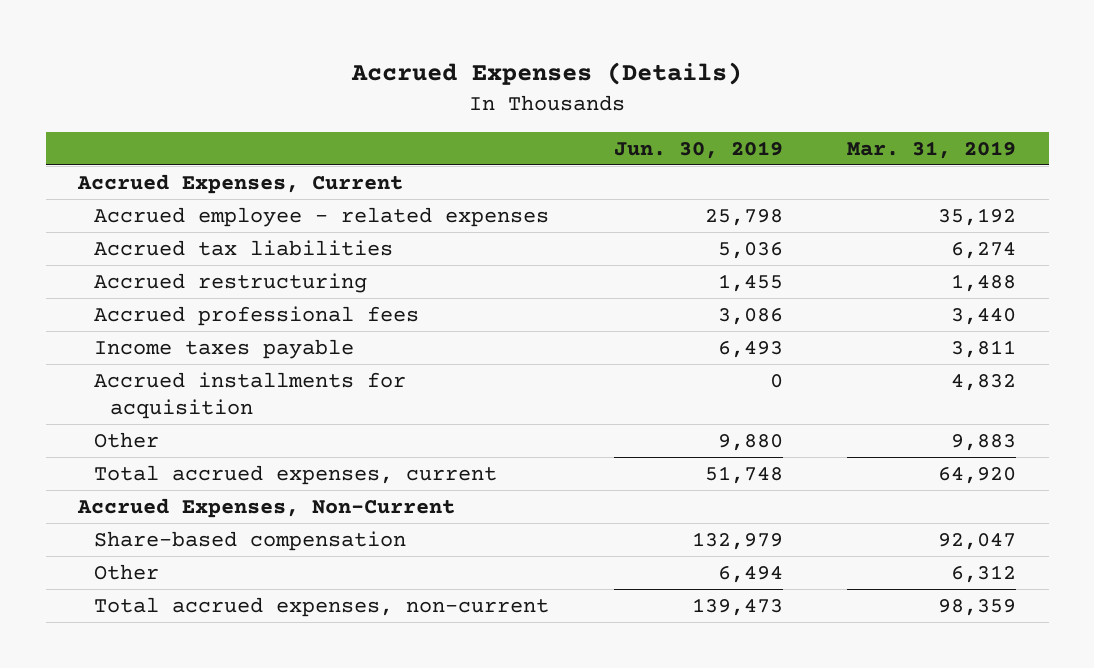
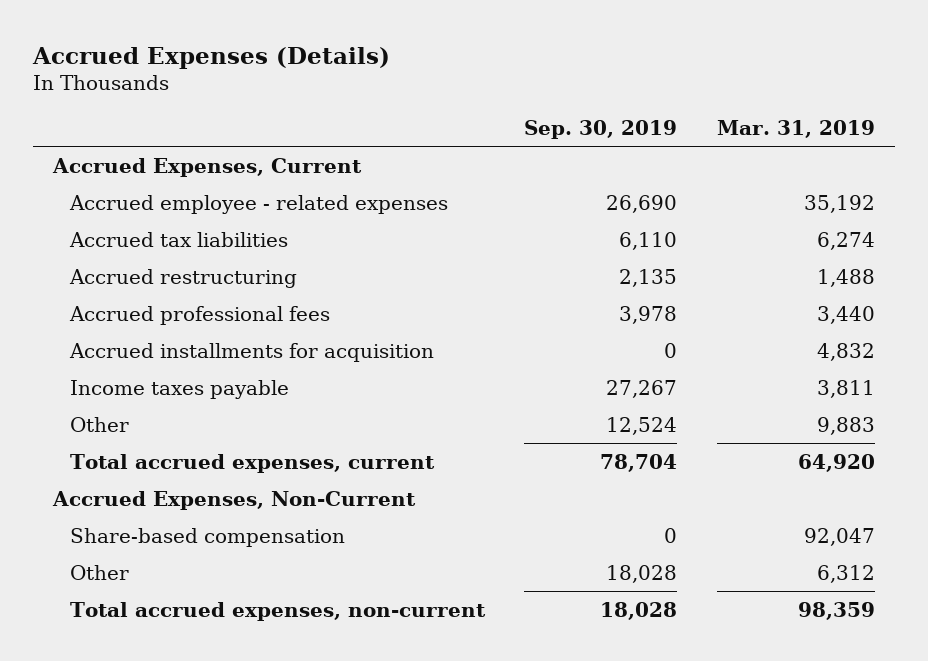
[613,140,783,159] Jun. 30, 2019 -> none
none -> [524,119,678,139] Sep. 30, 2019
[94,338,355,359] Income taxes payable -> [69,379,289,399] Income taxes payable

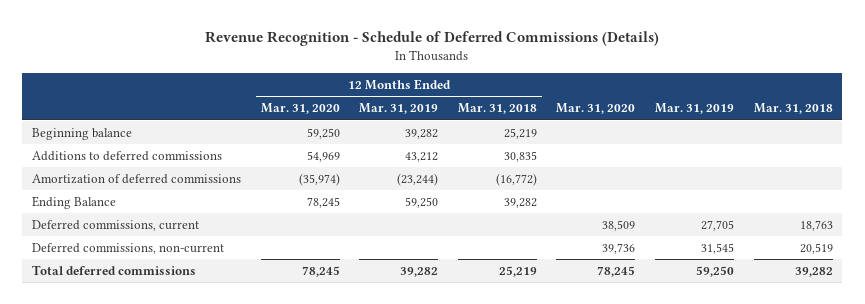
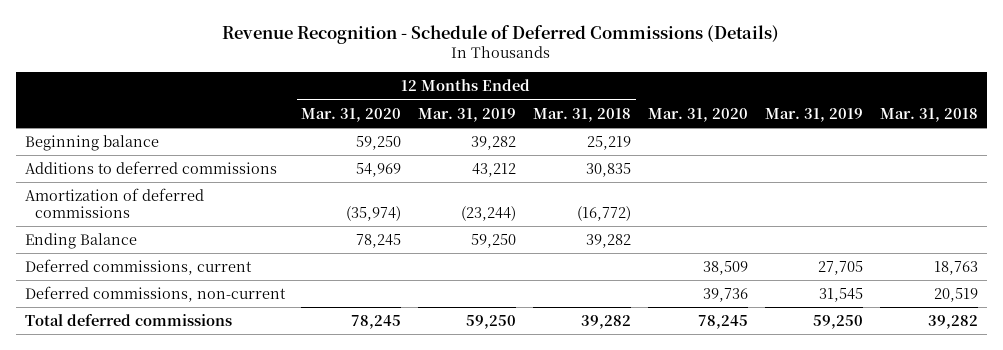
[400,266,439,277] 39,282 -> [466,314,517,329] 59,250
[498,265,537,277] 25,219 -> [581,314,632,329] 39,282

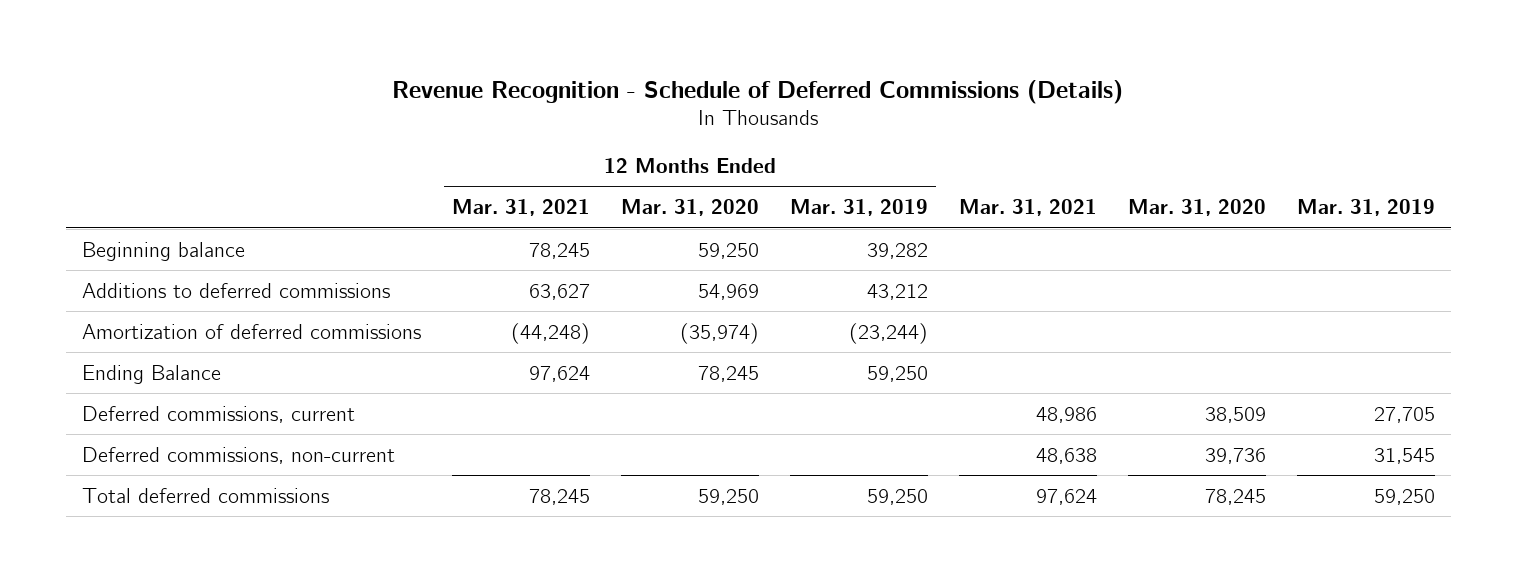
[533,107,632,122] Mar. 31, 2018 -> none
[880,107,979,122] Mar. 31, 2018 -> none
none -> [451,199,590,217] Mar. 31, 2021
none -> [959,199,1098,217] Mar. 31, 2021
[351,314,402,329] 78,245 -> [697,488,759,505] 59,250

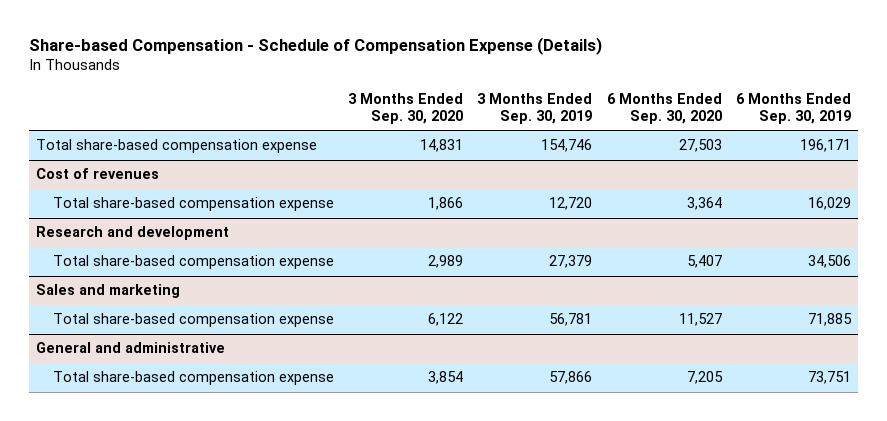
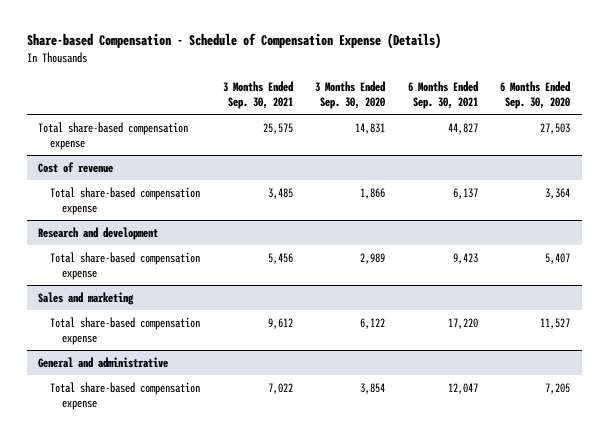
[477,92,593,124] 3 Months Ended Sep. 30, 2019 -> none
[736,92,852,124] 6 Months Ended Sep. 30, 2019 -> none
none -> [222,80,293,110] 3 Months Ended Sep. 30, 2021
none -> [407,80,478,110] 6 Months Ended Sep. 30, 2021
[35,168,159,180] Cost of revenues -> [37,161,113,173] Cost of revenue

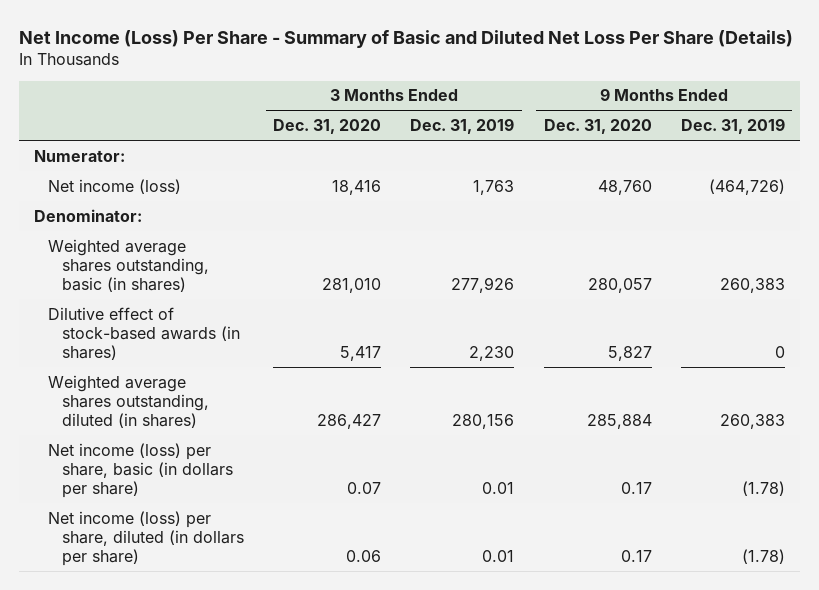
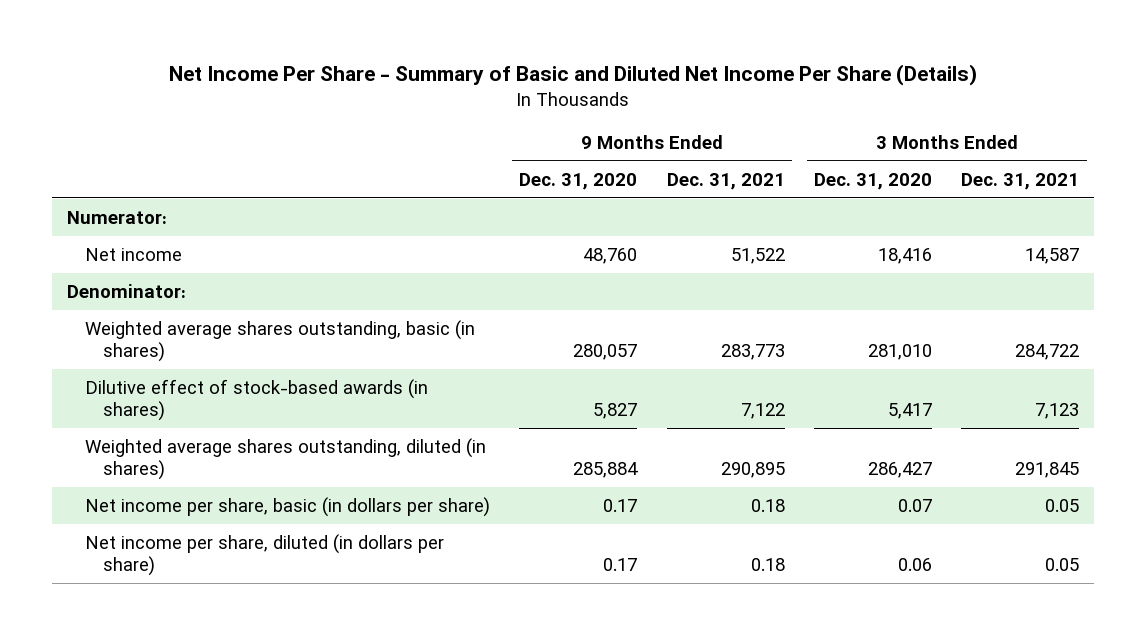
[19,29,794,48] Net Income (Loss) Per Share - Summary of Basic and Diluted Net Loss Per Share (Details) -> [169,63,978,86] Net Income Per Share - Summary of Basic and Diluted Net Income Per Share (Details)
[410,118,515,135] Dec. 31, 2019 -> none
[681,118,786,135] Dec. 31, 2019 -> none
none -> [666,172,785,190] Dec. 31, 2021
none -> [961,172,1080,190] Dec. 31, 2021
[47,178,181,194] Net income (loss) -> [85,247,183,261] Net income
[47,442,233,498] Net income (loss) per share, basic (in dollars per share) -> [85,496,491,517] Net income per share, basic (in dollars per share)
[47,510,244,566] Net income (loss) per share, diluted (in dollars per share) -> [85,533,445,577] Net income per share, diluted (in dollars per share)

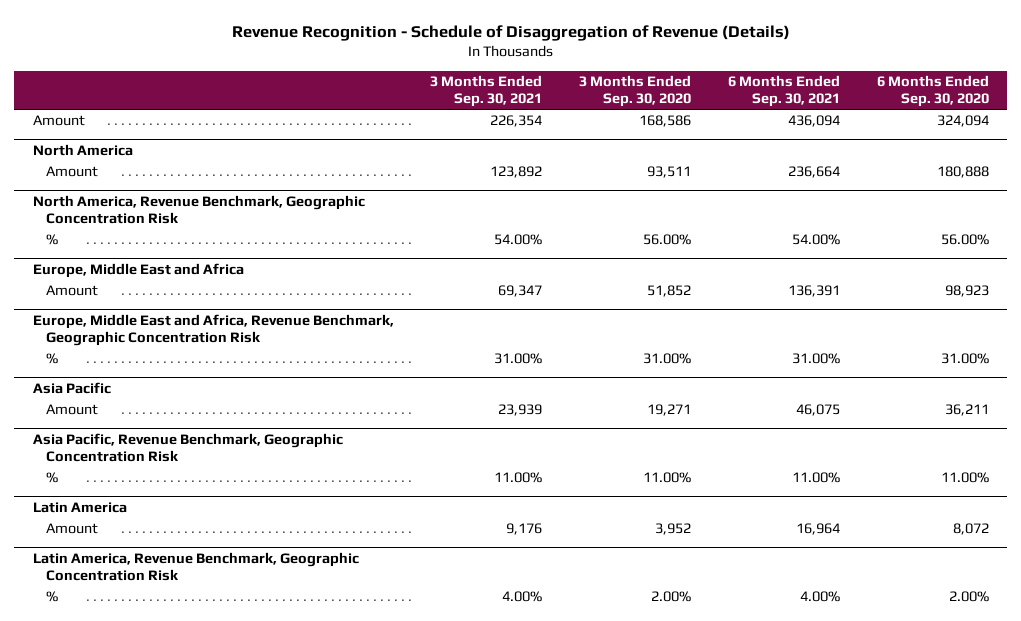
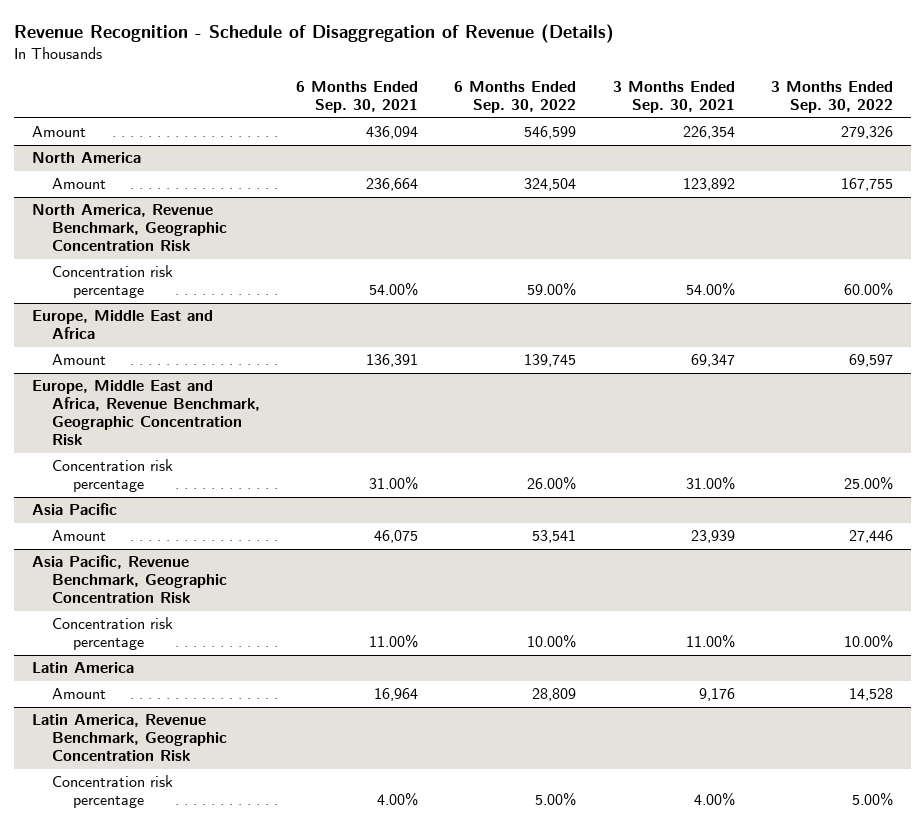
[579,75,692,108] 3 Months Ended Sep. 30, 2020 -> none
[876,75,989,108] 6 Months Ended Sep. 30, 2020 -> none
none -> [454,81,577,114] 6 Months Ended Sep. 30, 2022
none -> [770,81,893,114] 3 Months Ended Sep. 30, 2022
[45,234,58,246] % -> [52,265,174,299] Concentration risk percentage
[45,353,58,365] % -> [52,459,174,493] Concentration risk percentage
[45,472,58,484] % -> [52,617,174,651] Concentration risk percentage
[45,591,58,603] % -> [52,775,174,809] Concentration risk percentage

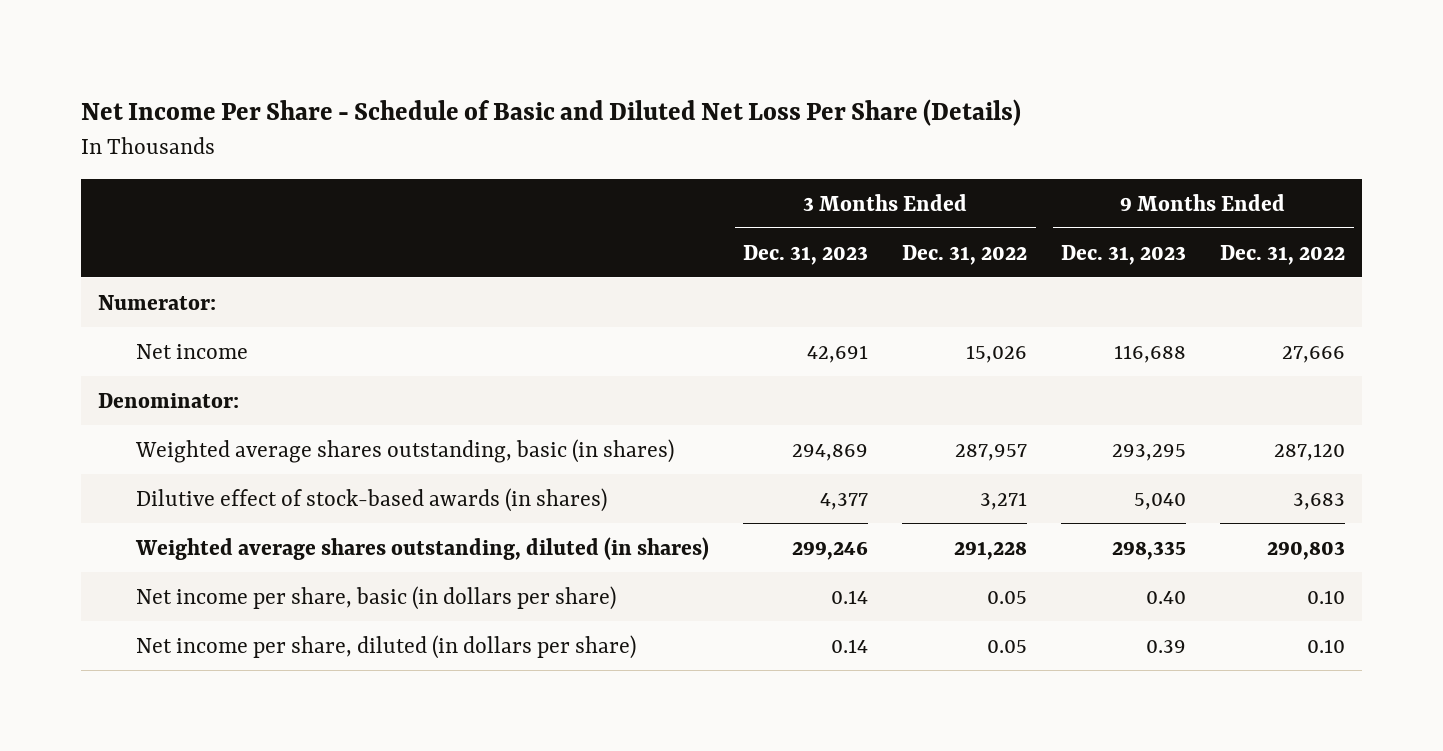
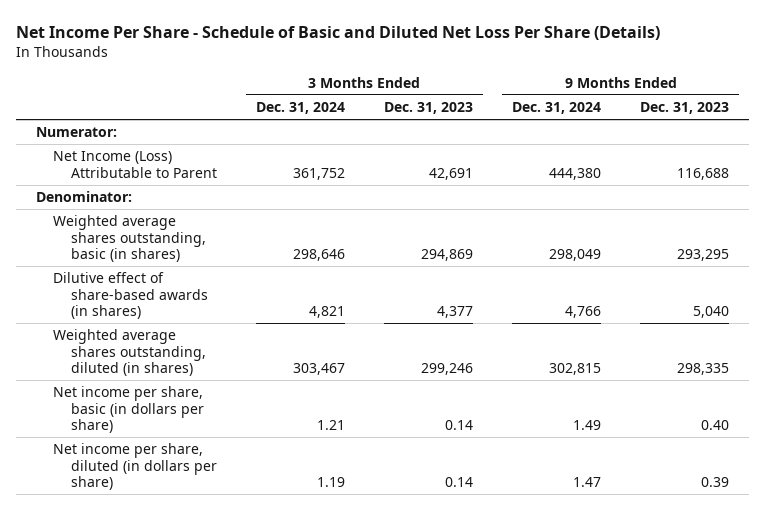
[902,244,1028,265] Dec. 31, 2022 -> none
[1220,244,1346,265] Dec. 31, 2022 -> none
none -> [255,102,345,115] Dec. 31, 2024
none -> [512,102,602,115] Dec. 31, 2024
[136,343,249,359] Net income -> [53,151,217,178] Net Income (Loss) Attributable to Parent
[136,487,608,512] Dilutive effect of stock-based awards (in shares) -> [53,272,208,320] Dilutive effect of share-based awards (in shares)

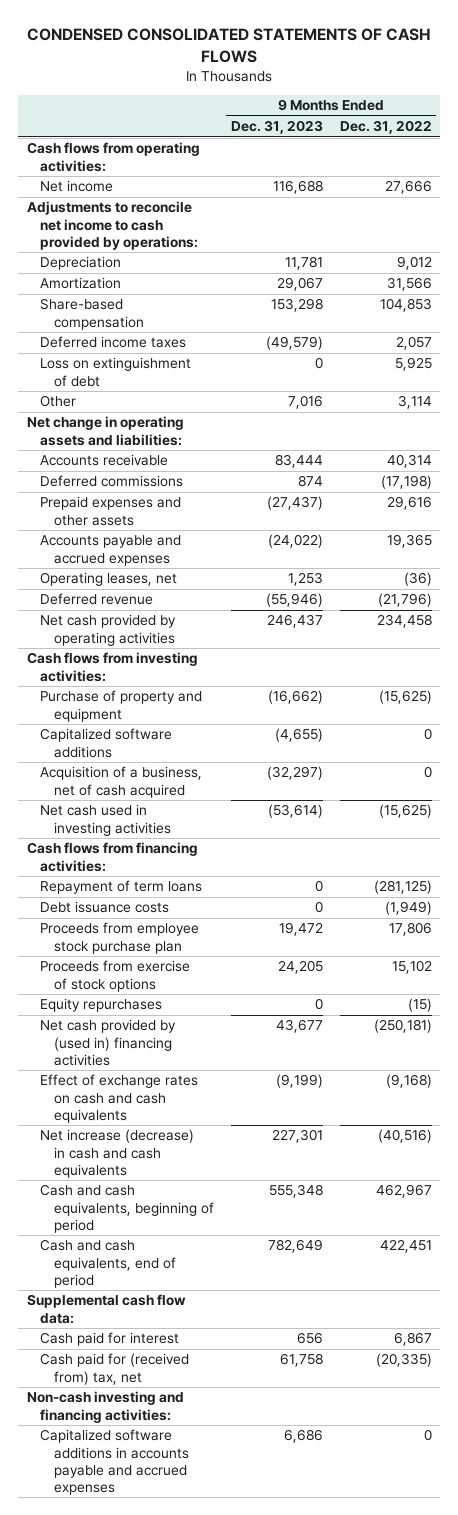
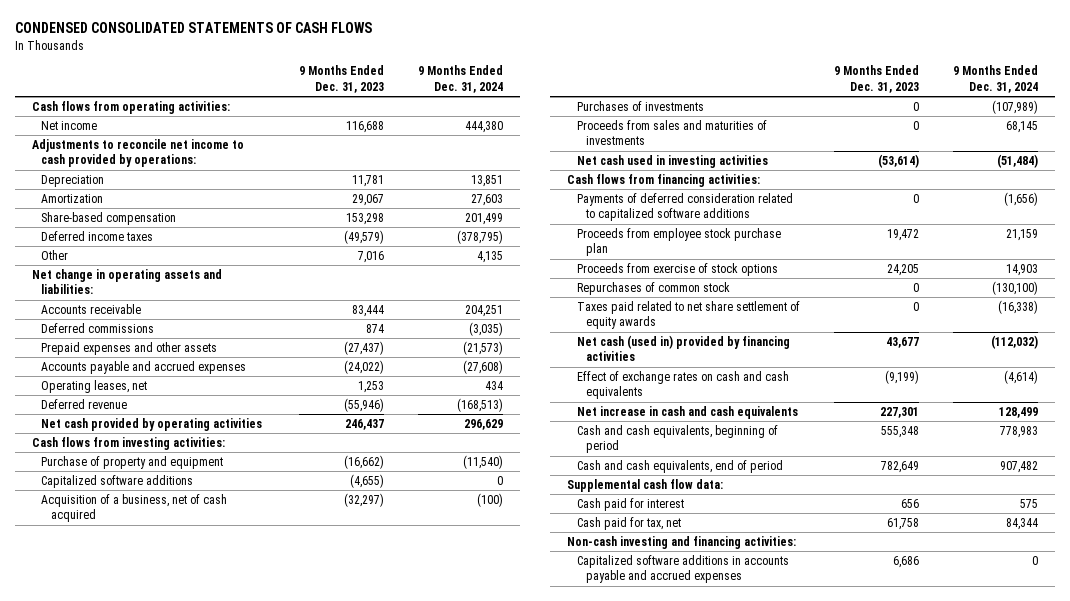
[339,120,432,135] Dec. 31, 2022 -> none
none -> [417,65,503,93] 9 Months Ended Dec. 31, 2024
[40,357,192,387] Loss on extinguishment of debt -> none
none -> [576,100,704,111] Purchases of investments
none -> [576,119,767,146] Proceeds from sales and maturities of investments
[40,880,203,895] Repayment of term loans -> none
[40,901,170,914] Debt issuance costs -> none
none -> [576,192,793,222] Payments of deferred consideration related to capitalized software additions
[40,998,163,1013] Equity repurchases -> [576,281,730,295] Repurchases of common stock
none -> [576,300,800,330] Taxes paid related to net share settlement of equity awards
[40,1019,177,1066] Net cash provided by (used in) financing activities -> [576,334,790,362] Net cash (used in) provided by financing activities
[40,1129,195,1178] Net increase (decrease) in cash and cash equivalents -> [576,405,798,419] Net increase in cash and cash equivalents
[40,1353,190,1385] Cash paid for (received from) tax, net -> [576,516,681,530] Cash paid for tax, net

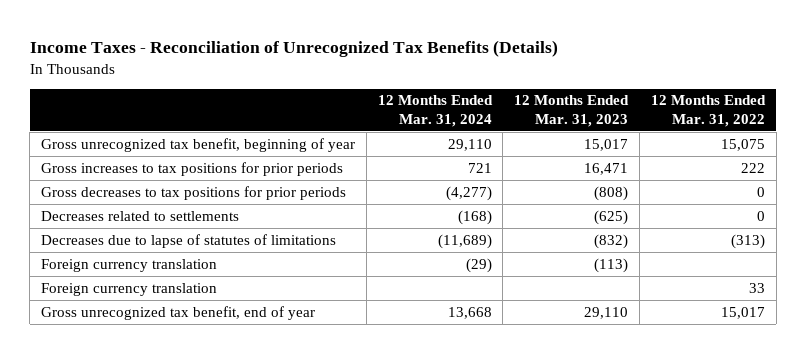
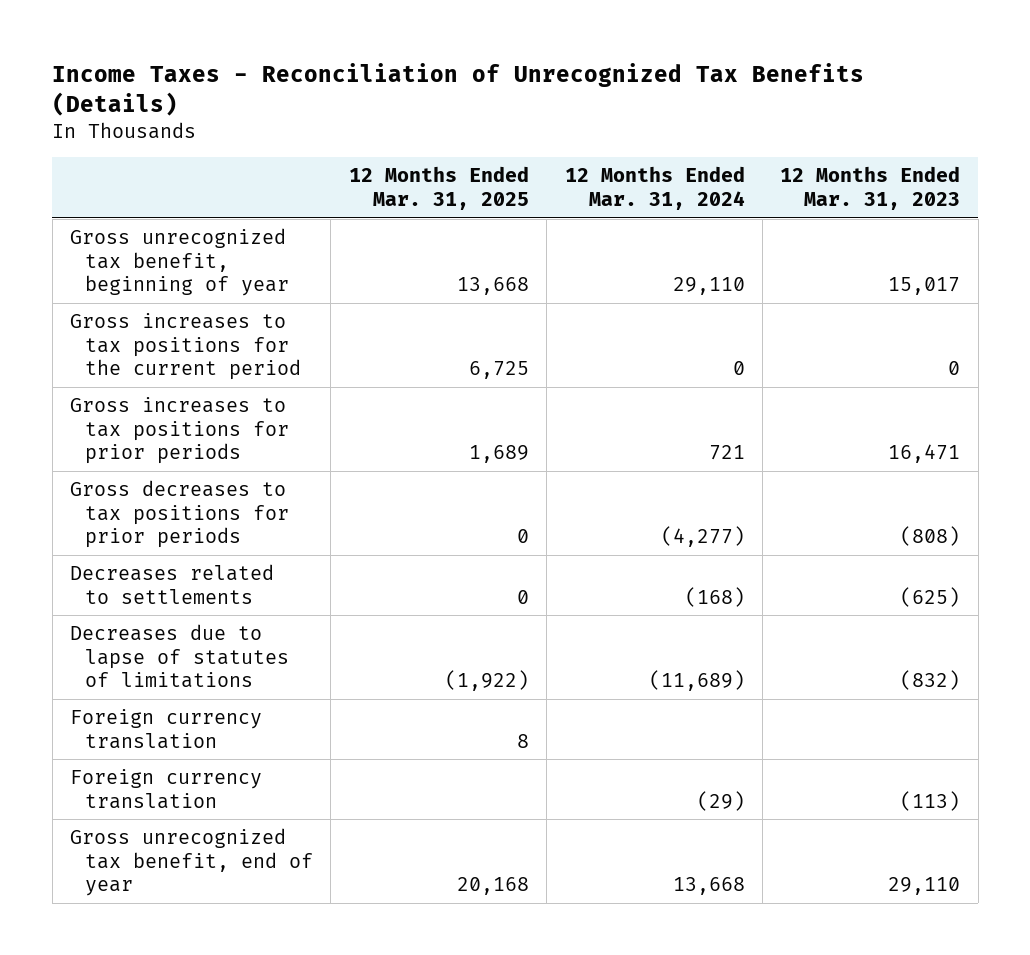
[650,95,766,127] 12 Months Ended Mar. 31, 2022 -> none
none -> [348,166,529,210] 12 Months Ended Mar. 31, 2025
none -> [70,313,301,381] Gross increases to tax positions for the current period
[40,258,217,272] Foreign currency translation -> [70,769,263,809] Foreign currency translation

